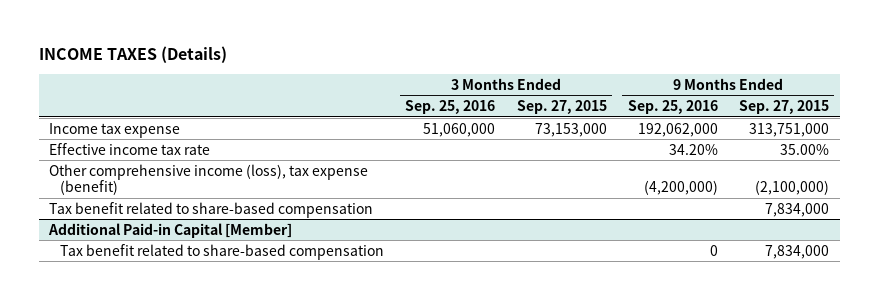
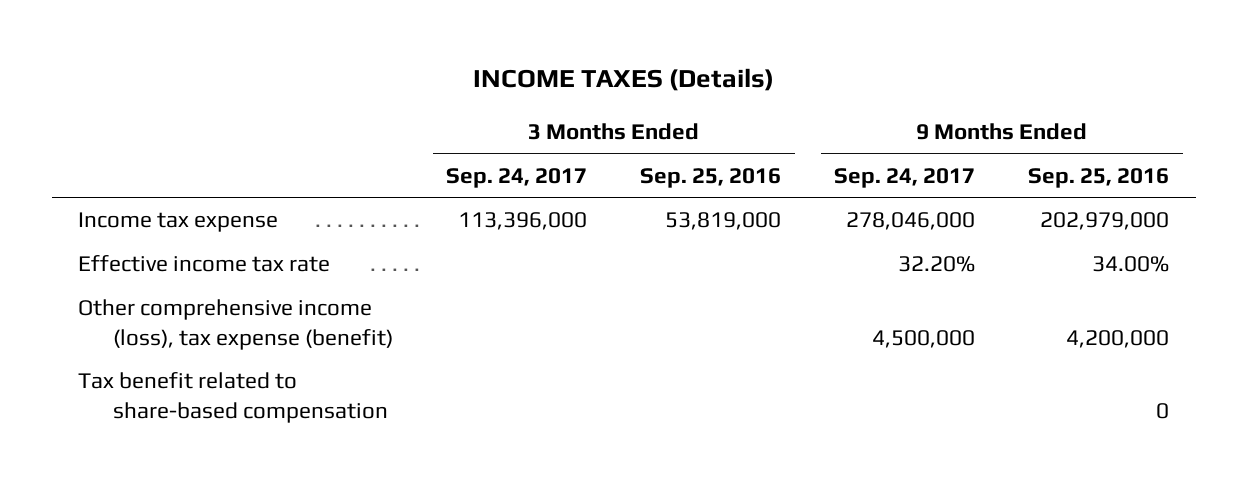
[516,100,607,115] Sep. 27, 2015 -> none
[738,100,829,115] Sep. 27, 2015 -> none
none -> [446,167,588,188] Sep. 24, 2017
none -> [834,167,976,188] Sep. 24, 2017
[49,201,374,218] Tax benefit related to share-based compensation -> none
[48,222,293,238] Additional Paid-in Capital [Member] -> none
[423,122,496,137] 51,060,000 -> [665,212,782,231] 53,819,000
[637,122,718,137] 192,062,000 -> [1040,212,1170,231] 202,979,000
[668,143,718,155] 34.20% -> [1092,256,1170,273] 34.00%
[643,180,718,196] (4,200,000) -> [1066,329,1170,348] 4,200,000

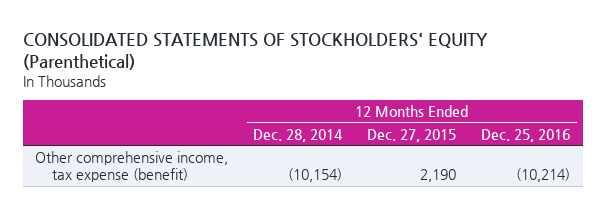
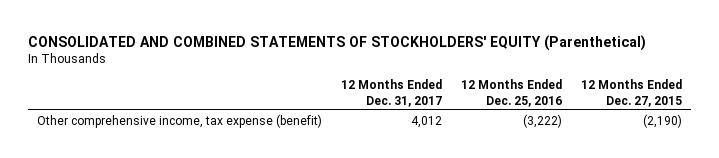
[22,32,488,70] CONSOLIDATED STATEMENTS OF STOCKHOLDERS' EQUITY (Parenthetical) -> [27,34,646,51] CONSOLIDATED AND COMBINED STATEMENTS OF STOCKHOLDERS' EQUITY (Parenthetical)
[253,128,344,142] Dec. 28, 2014 -> none
none -> [340,79,442,107] 12 Months Ended Dec. 31, 2017
[420,169,457,183] 2,190 -> [642,114,682,129] (2,190)
[516,168,571,183] (10,214) -> [522,114,562,129] (3,222)

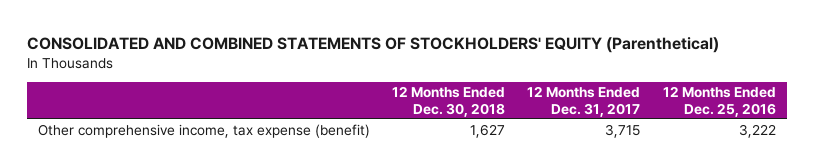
[580,79,682,107] 12 Months Ended Dec. 27, 2015 -> none
none -> [392,85,506,117] 12 Months Ended Dec. 30, 2018
[410,116,442,129] 4,012 -> [605,124,641,139] 3,715
[522,114,562,129] (3,222) -> [738,124,776,139] 3,222

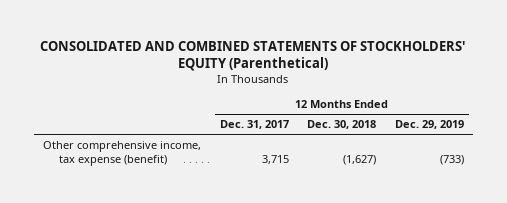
[662,85,776,117] 12 Months Ended Dec. 25, 2016 -> none
none -> [395,120,465,130] Dec. 29, 2019
[470,124,506,139] 1,627 -> [343,154,377,165] (1,627)

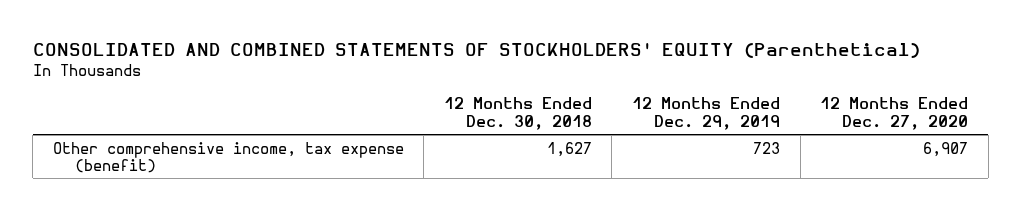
[219,120,289,130] Dec. 31, 2017 -> none
none -> [820,97,969,130] 12 Months Ended Dec. 27, 2020
[343,154,377,165] (1,627) -> [546,141,592,157] 1,627
[440,154,465,165] (733) -> [753,141,781,154] 723

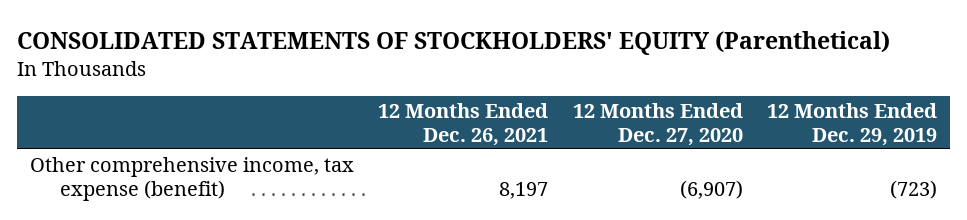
[32,42,920,58] CONSOLIDATED AND COMBINED STATEMENTS OF STOCKHOLDERS' EQUITY (Parenthetical) -> [17,30,891,55] CONSOLIDATED STATEMENTS OF STOCKHOLDERS' EQUITY (Parenthetical)
[443,97,592,130] 12 Months Ended Dec. 30, 2018 -> none
none -> [378,102,549,146] 12 Months Ended Dec. 26, 2021
[753,141,781,154] 723 -> [890,179,938,199] (723)
[923,141,969,157] 6,907 -> [679,179,743,199] (6,907)

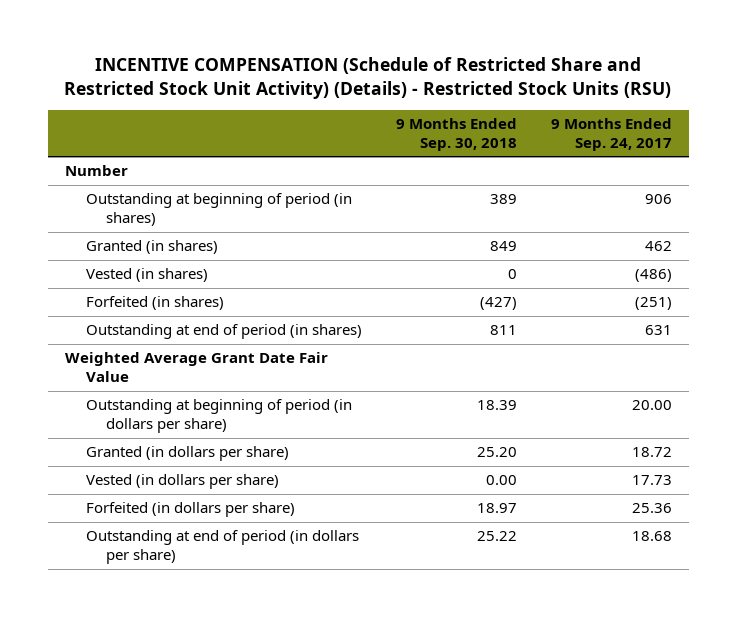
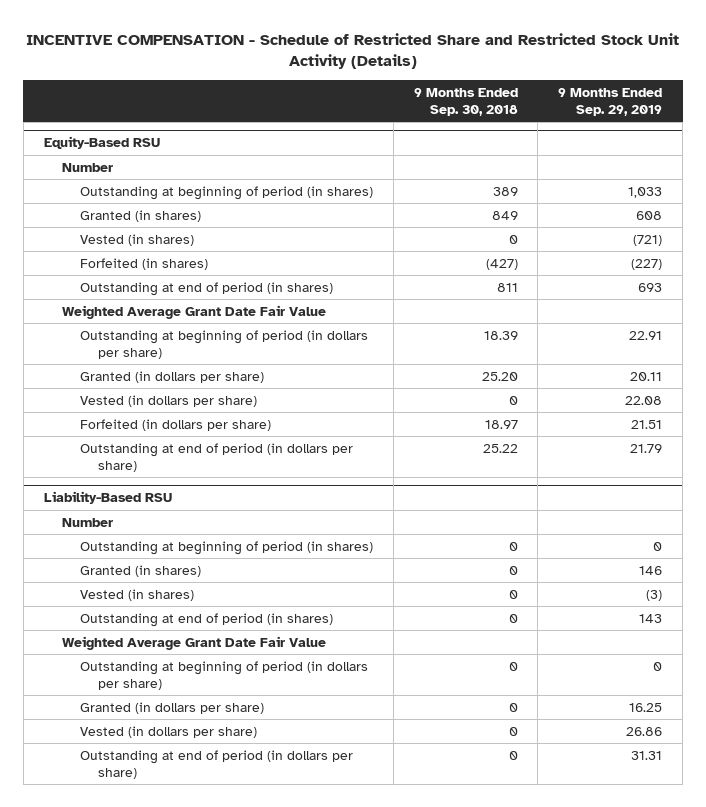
[64,57,672,99] INCENTIVE COMPENSATION (Schedule of Restricted Share and Restricted Stock Unit Activity) (Details) - Restricted Stock Units (RSU) -> [26,32,680,69] INCENTIVE COMPENSATION - Schedule of Restricted Share and Restricted Stock Unit Activity (Details)
[550,117,672,151] 9 Months Ended Sep. 24, 2017 -> none
none -> [558,87,663,116] 9 Months Ended Sep. 29, 2019
none -> [43,136,160,150] Equity-Based RSU
[485,475,517,486] 0.00 -> [508,395,518,405] 0
none -> [43,491,172,505] Liability-Based RSU
none -> [61,517,113,527] Number
none -> [79,540,373,555] Outstanding at beginning of period (in shares)
none -> [79,564,201,577] Granted (in shares)
none -> [79,588,194,601] Vested (in shares)
none -> [79,612,333,627] Outstanding at end of period (in shares)
none -> [61,635,326,650] Weighted Average Grant Date Fair Value
none -> [79,660,368,690] Outstanding at beginning of period (in dollars per share)
none -> [79,701,264,714] Granted (in dollars per share)
none -> [79,725,257,738] Vested (in dollars per share)
none -> [79,749,353,779] Outstanding at end of period (in dollars per share)

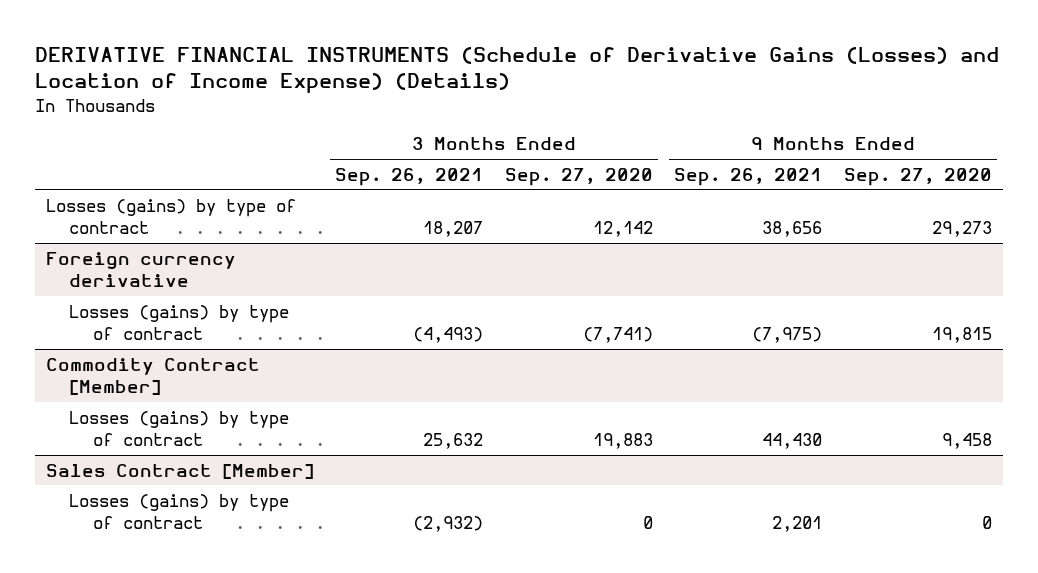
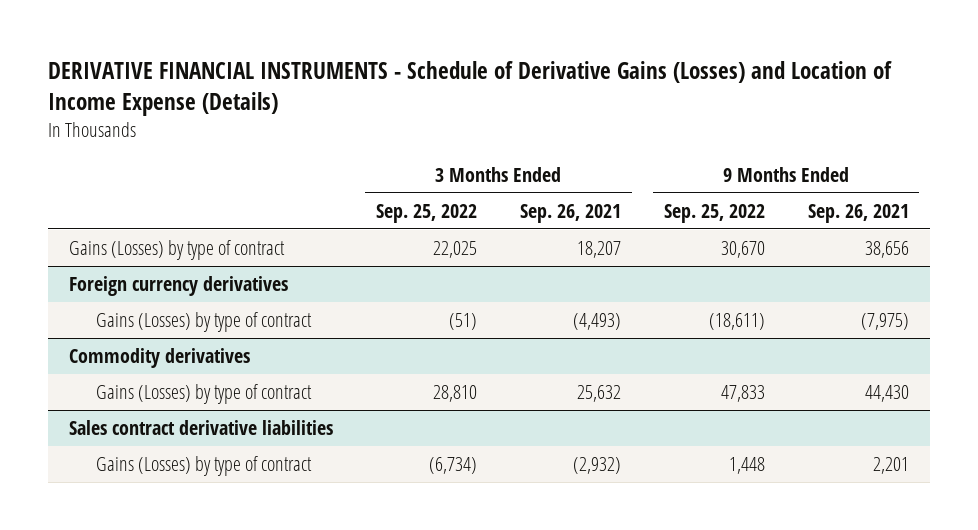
[35,46,1000,94] DERIVATIVE FINANCIAL INSTRUMENTS (Schedule of Derivative Gains (Losses) and Location of Income Expense) (Details) -> [47,60,892,116] DERIVATIVE FINANCIAL INSTRUMENTS - Schedule of Derivative Gains (Losses) and Location of Income Expense (Details)
[504,167,653,186] Sep. 27, 2020 -> none
[843,167,992,186] Sep. 27, 2020 -> none
none -> [375,203,477,223] Sep. 25, 2022
none -> [663,203,765,223] Sep. 25, 2022
[45,198,296,234] Losses (gains) by type of contract -> [68,240,285,261] Gains (Losses) by type of contract
[45,251,236,287] Foreign currency derivative -> [68,276,288,297] Foreign currency derivatives
[69,304,290,340] Losses (gains) by type of contract -> [95,312,312,333] Gains (Losses) by type of contract
[45,357,260,395] Commodity Contract [Member] -> [68,348,250,369] Commodity derivatives
[69,410,290,446] Losses (gains) by type of contract -> [95,384,312,405] Gains (Losses) by type of contract
[45,463,314,479] Sales Contract [Member] -> [68,420,333,436] Sales contract derivative liabilities
[69,493,290,529] Losses (gains) by type of contract -> [95,456,312,477] Gains (Losses) by type of contract

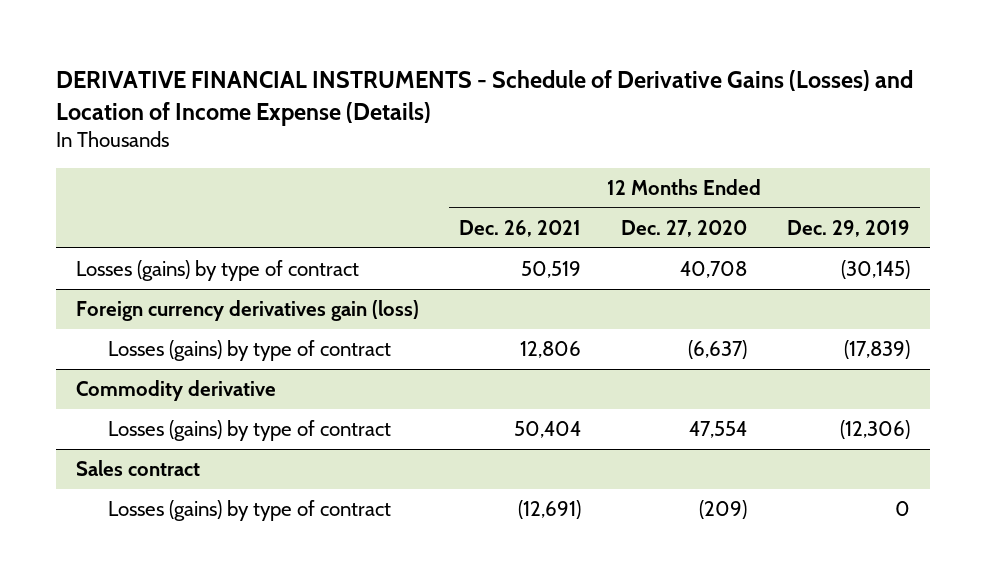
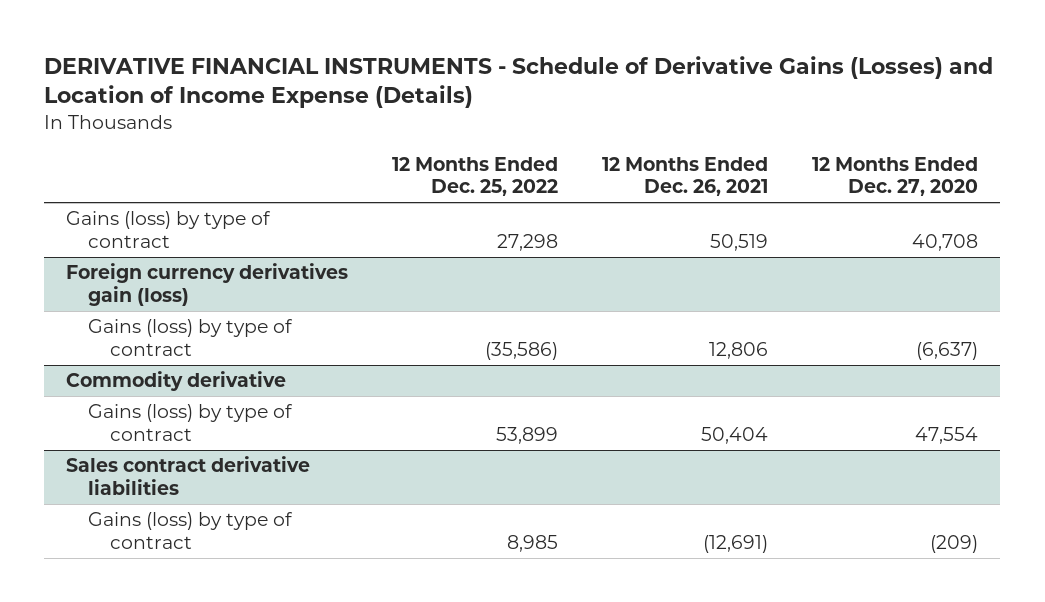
[786,219,910,237] Dec. 29, 2019 -> none
none -> [392,156,559,197] 12 Months Ended Dec. 25, 2022
[75,260,359,282] Losses (gains) by type of contract -> [66,211,272,248] Gains (loss) by type of contract
[108,340,392,362] Losses (gains) by type of contract -> [88,319,294,356] Gains (loss) by type of contract
[108,420,392,442] Losses (gains) by type of contract -> [88,404,294,441] Gains (loss) by type of contract
[75,460,200,477] Sales contract -> [66,456,311,495] Sales contract derivative liabilities
[108,500,392,522] Losses (gains) by type of contract -> [88,512,294,549] Gains (loss) by type of contract

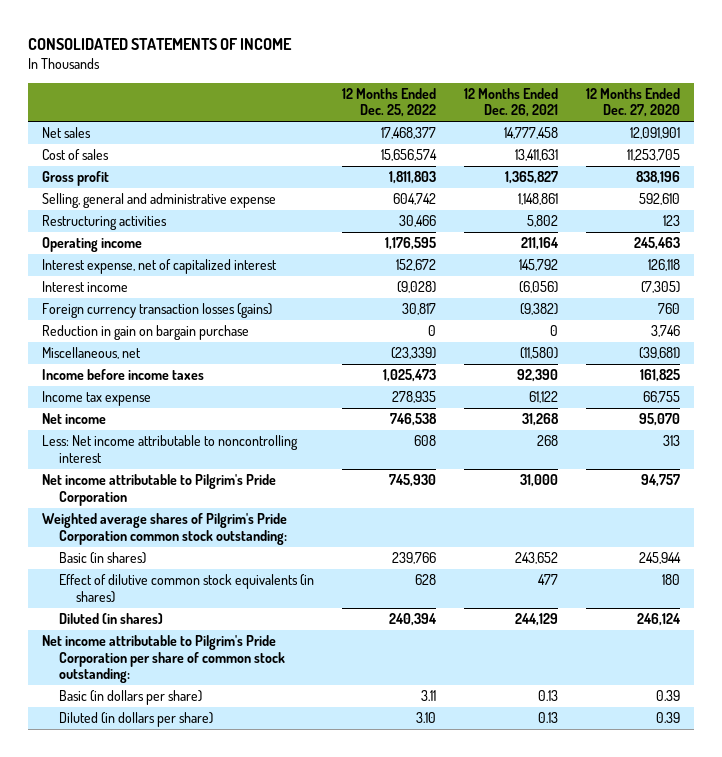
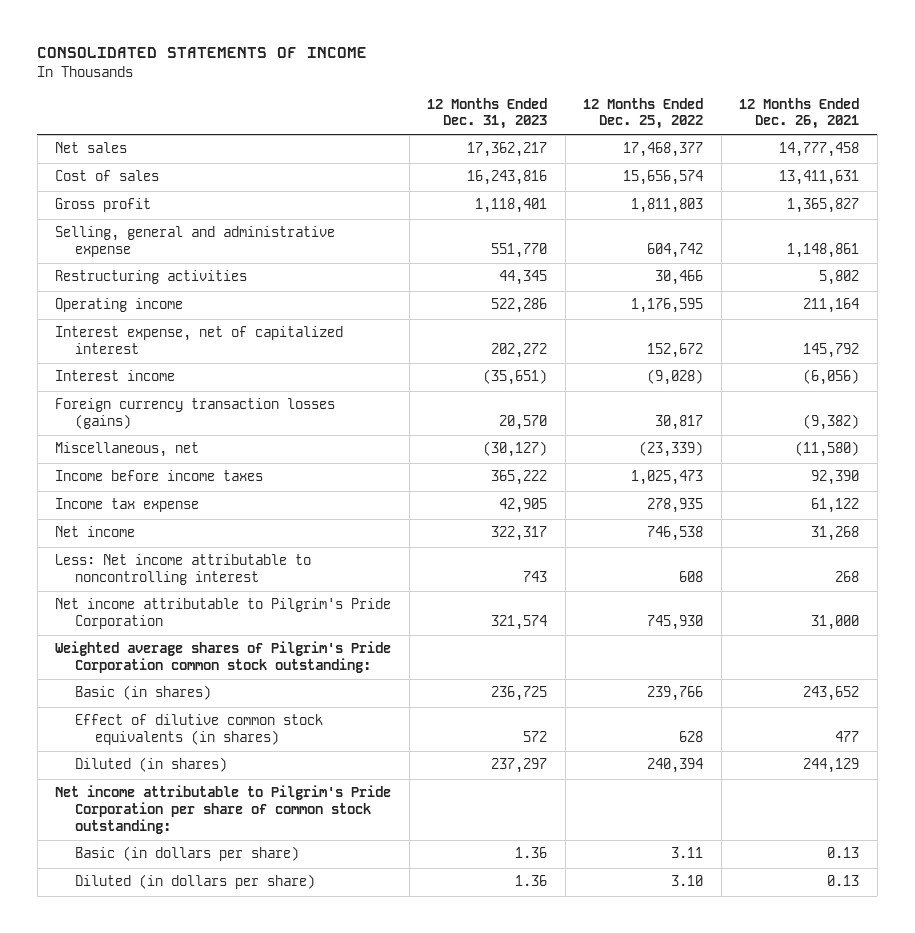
[585,87,680,118] 12 Months Ended Dec. 27, 2020 -> none
none -> [427,97,548,130] 12 Months Ended Dec. 31, 2023
[42,325,250,341] Reduction in gain on bargain purchase -> none

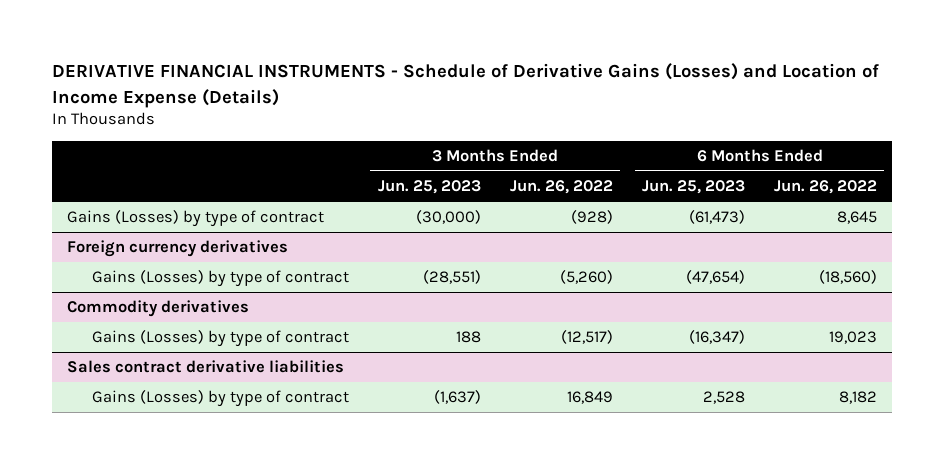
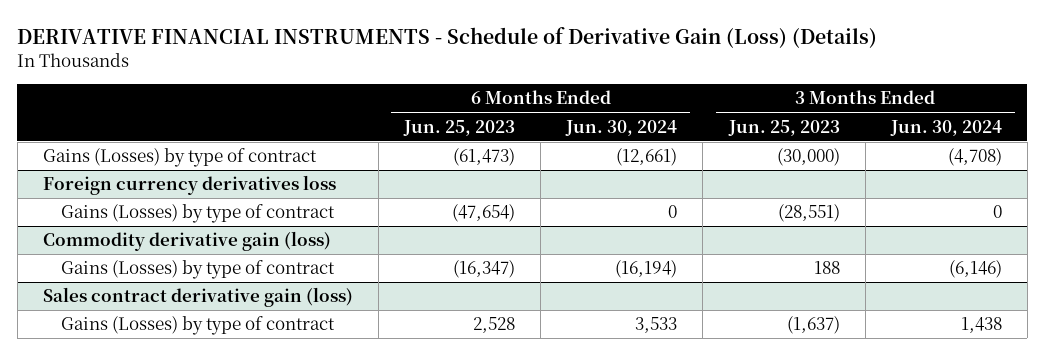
[52,63,880,108] DERIVATIVE FINANCIAL INSTRUMENTS - Schedule of Derivative Gains (Losses) and Location of Income Expense (Details) -> [17,26,878,48] DERIVATIVE FINANCIAL INSTRUMENTS - Schedule of Derivative Gain (Loss) (Details)
[509,180,613,195] Jun. 26, 2022 -> none
[774,180,878,195] Jun. 26, 2022 -> none
none -> [565,119,678,136] Jun. 30, 2024
none -> [889,119,1002,136] Jun. 30, 2024
[66,240,288,258] Foreign currency derivatives -> [42,175,336,196] Foreign currency derivatives loss
[66,300,249,318] Commodity derivatives -> [42,231,331,252] Commodity derivative gain (loss)
[66,360,344,374] Sales contract derivative liabilities -> [42,287,353,308] Sales contract derivative gain (loss)

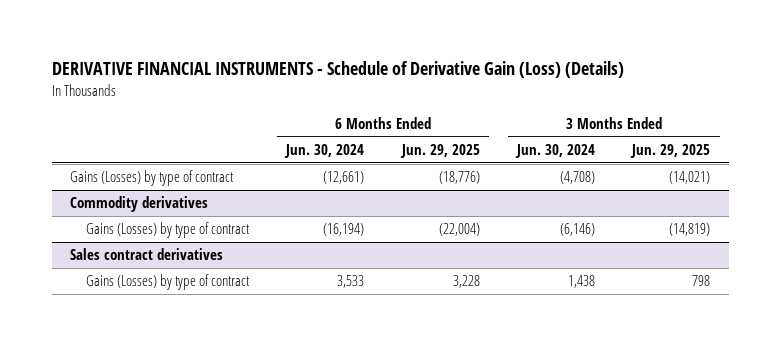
[403,119,516,136] Jun. 25, 2023 -> none
[727,119,840,136] Jun. 25, 2023 -> none
none -> [399,143,480,158] Jun. 29, 2025
none -> [630,143,711,158] Jun. 29, 2025
[42,175,336,196] Foreign currency derivatives loss -> none
[60,204,335,224] Gains (Losses) by type of contract -> none
[42,231,331,252] Commodity derivative gain (loss) -> [70,196,209,213] Commodity derivatives
[42,287,353,308] Sales contract derivative gain (loss) -> [70,248,224,261] Sales contract derivatives

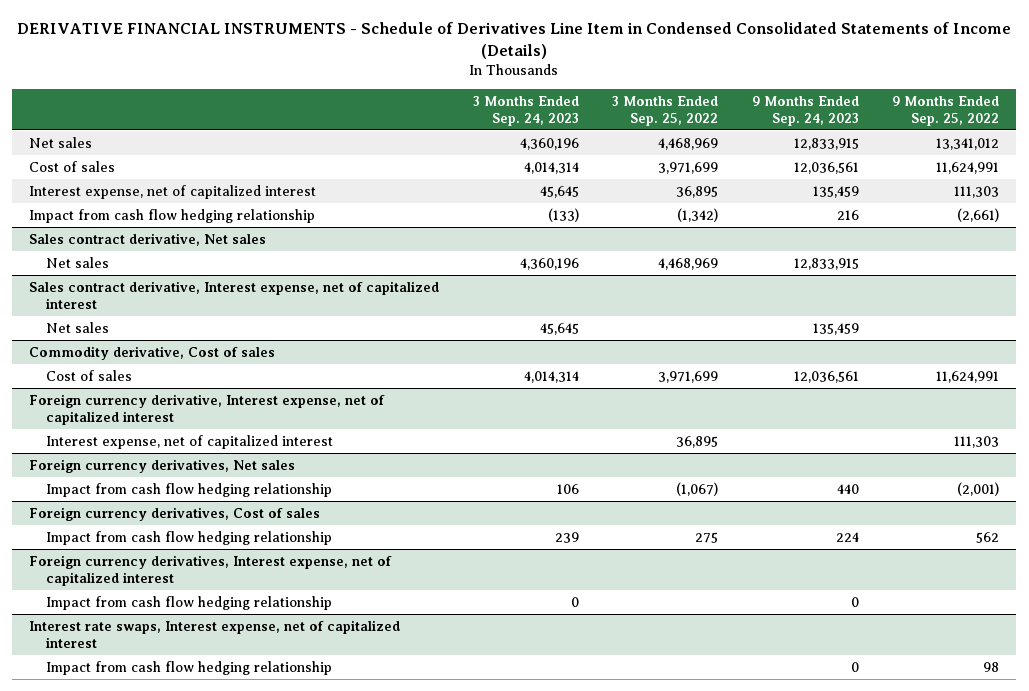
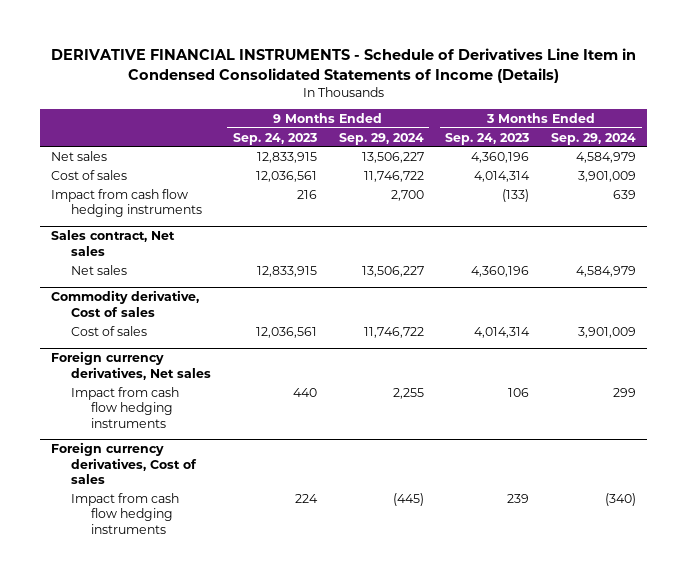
[612,95,719,126] 3 Months Ended Sep. 25, 2022 -> none
[892,95,1000,126] 9 Months Ended Sep. 25, 2022 -> none
none -> [338,132,424,145] Sep. 29, 2024
none -> [551,132,637,145] Sep. 29, 2024
[29,184,317,199] Interest expense, net of capitalized interest -> none
[29,208,316,223] Impact from cash flow hedging relationship -> [50,188,203,218] Impact from cash flow hedging instruments
[29,232,267,246] Sales contract derivative, Net sales -> [50,230,175,256] Sales contract, Net sales
[29,280,440,310] Sales contract derivative, Interest expense, net of capitalized interest -> none
[45,321,109,333] Net sales -> none
[29,393,386,426] Foreign currency derivative, Interest expense, net of capitalized interest -> none
[45,434,333,449] Interest expense, net of capitalized interest -> none
[45,482,332,497] Impact from cash flow hedging relationship -> [71,386,180,428] Impact from cash flow hedging instruments
[29,554,393,587] Foreign currency derivatives, Interest expense, net of capitalized interest -> none
[45,595,332,610] Impact from cash flow hedging relationship -> none
[29,619,401,649] Interest rate swaps, Interest expense, net of capitalized interest -> none
[45,660,332,675] Impact from cash flow hedging relationship -> none
[45,530,332,545] Impact from cash flow hedging relationship -> [71,492,180,534] Impact from cash flow hedging instruments

